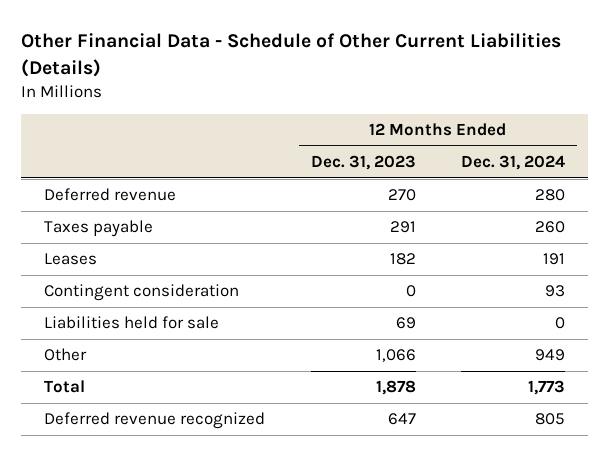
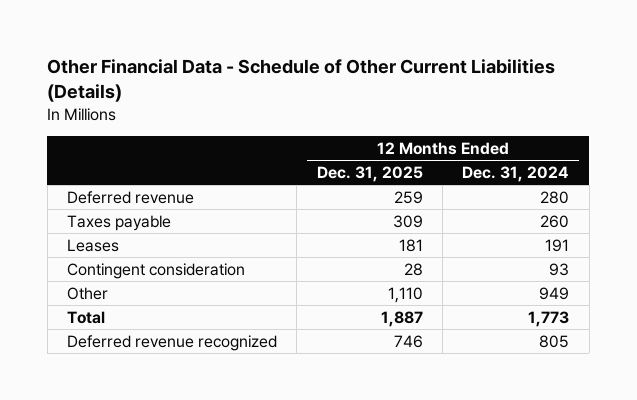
[310,155,416,171] Dec. 31, 2023 -> none
none -> [316,166,423,183] Dec. 31, 2025
[43,316,219,330] Liabilities held for sale -> none

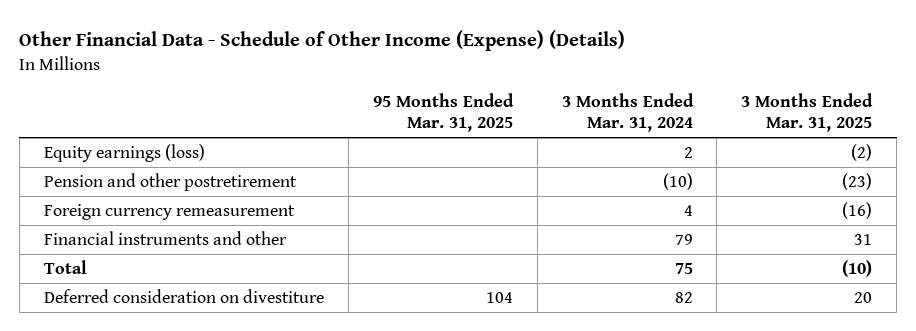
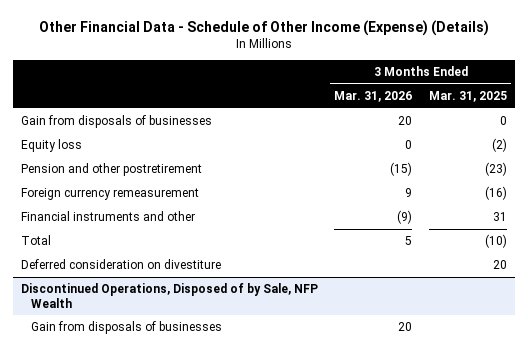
[372,92,514,133] 95 Months Ended Mar. 31, 2025 -> none
[561,92,694,133] 3 Months Ended Mar. 31, 2024 -> none
none -> [334,91,413,103] Mar. 31, 2026
none -> [20,115,212,129] Gain from disposals of businesses
[43,144,205,163] Equity earnings (loss) -> [20,139,82,153] Equity loss
none -> [20,283,318,308] Discontinued Operations, Disposed of by Sale, NFP Wealth
none -> [31,321,223,335] Gain from disposals of businesses

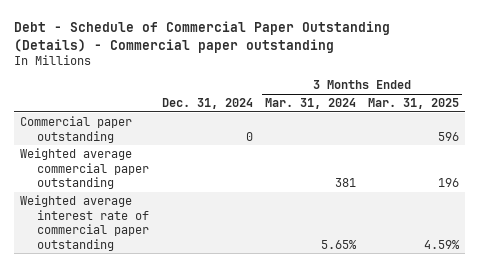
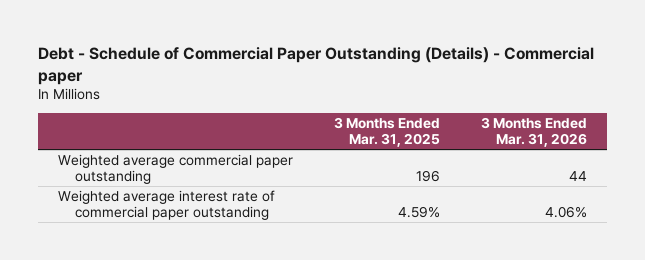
[14,20,391,53] Debt - Schedule of Commercial Paper Outstanding (Details) - Commercial paper outstanding -> [37,47,594,85] Debt - Schedule of Commercial Paper Outstanding (Details) - Commercial paper
[161,98,253,110] Dec. 31, 2024 -> none
[264,98,356,110] Mar. 31, 2024 -> none
none -> [480,117,587,147] 3 Months Ended Mar. 31, 2026
[20,115,133,143] Commercial paper outstanding -> none

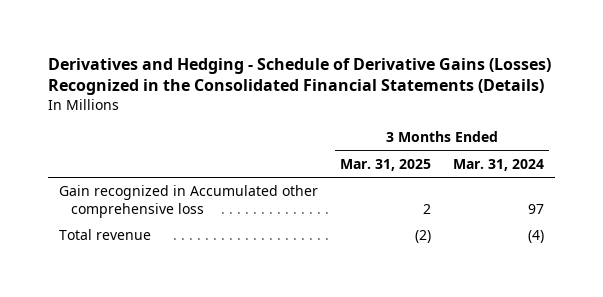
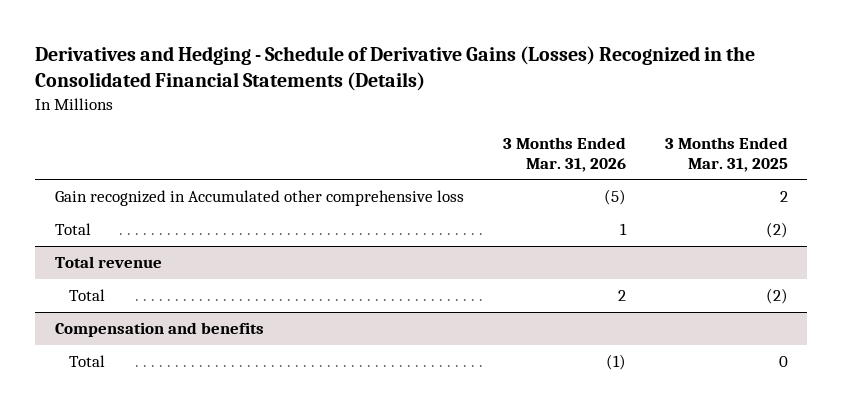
[452,158,544,171] Mar. 31, 2024 -> none
none -> [502,137,626,172] 3 Months Ended Mar. 31, 2026
[59,229,152,241] Total revenue -> [54,223,91,236] Total
none -> [54,256,162,269] Total revenue
none -> [68,289,105,302] Total
none -> [54,322,264,338] Compensation and benefits
none -> [68,355,105,368] Total

